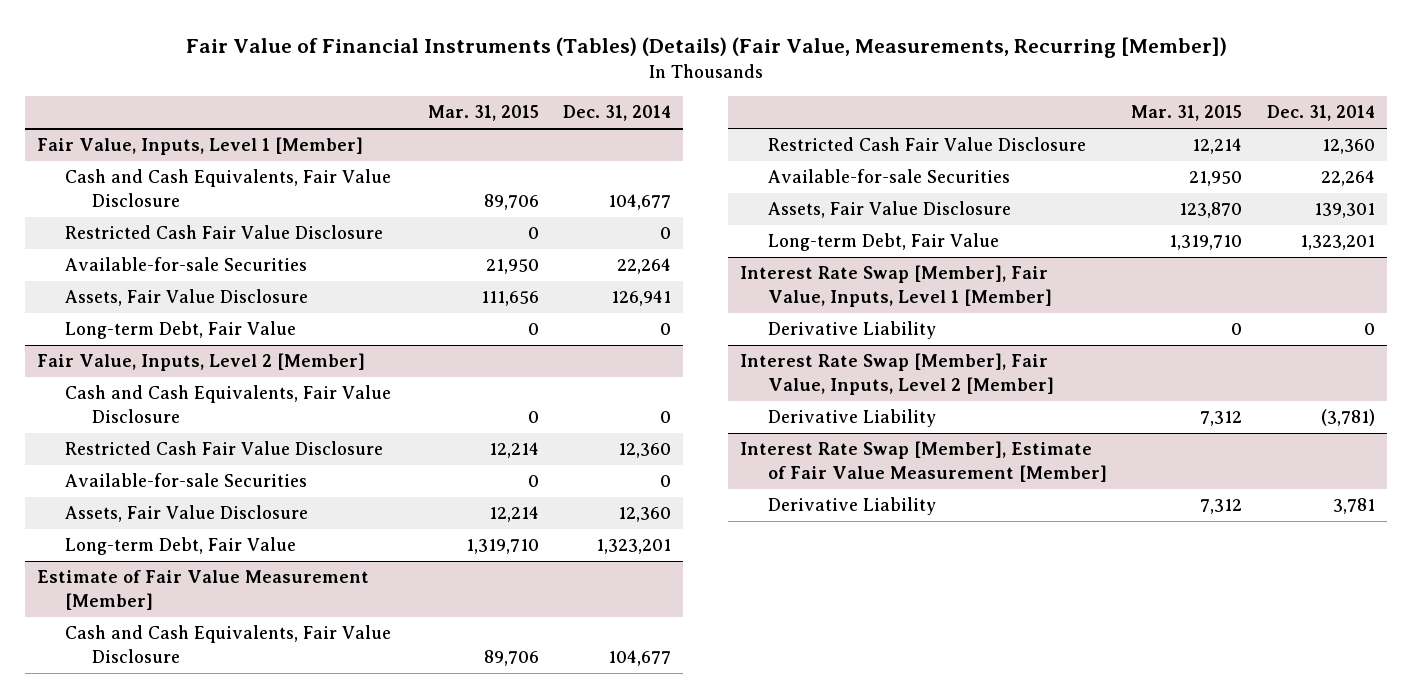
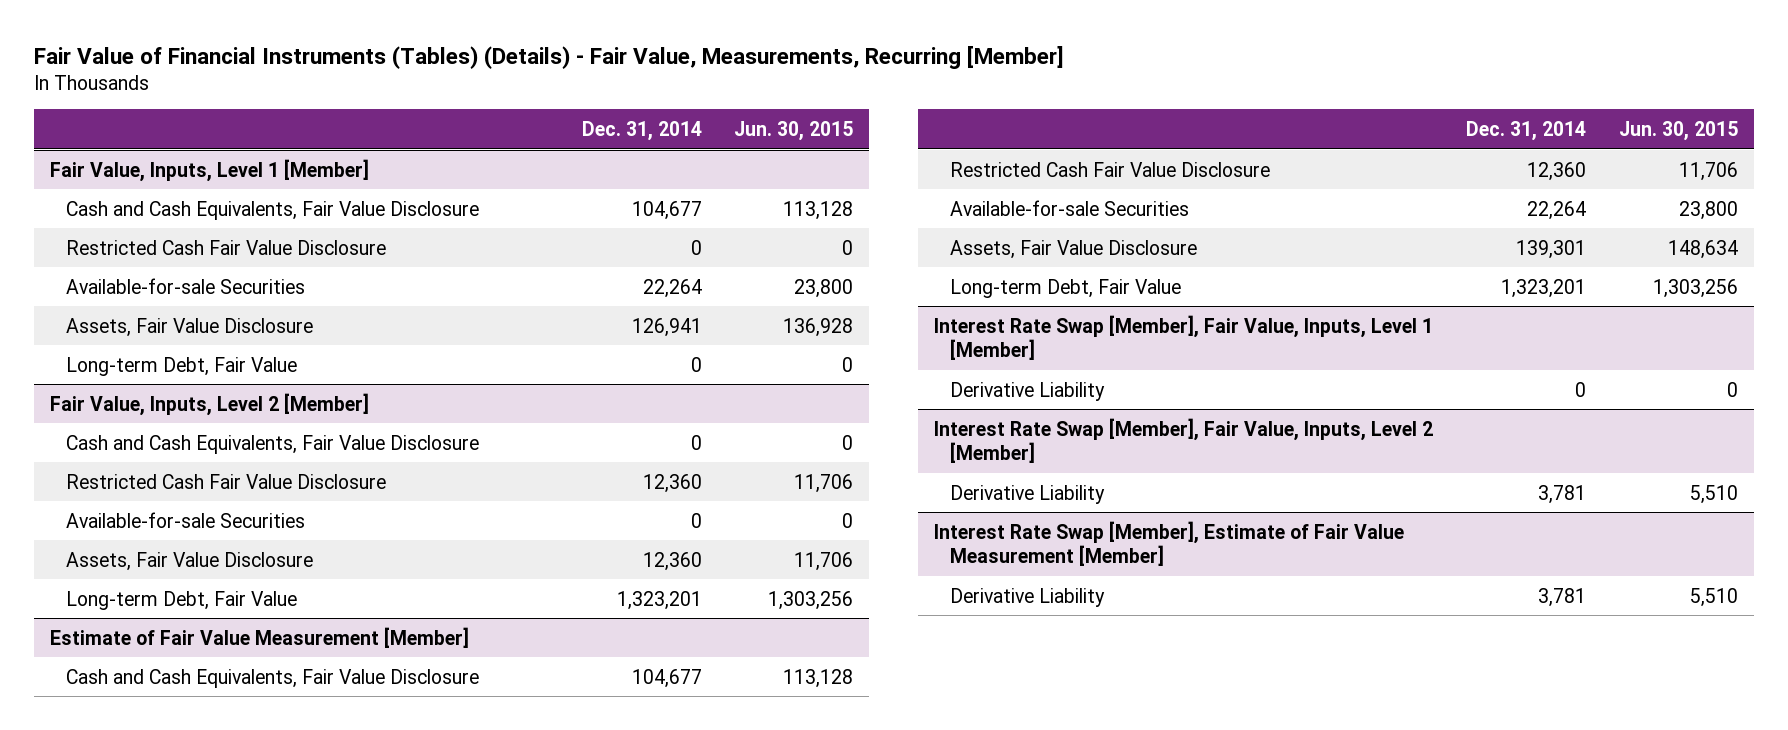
[185,37,1227,59] Fair Value of Financial Instruments (Tables) (Details) (Fair Value, Measurements, Recurring [Member]) -> [33,45,1064,69] Fair Value of Financial Instruments (Tables) (Details) - Fair Value, Measurements, Recurring [Member]
[427,105,539,122] Mar. 31, 2015 -> none
none -> [734,121,854,142] Jun. 30, 2015
[1320,409,1375,427] (3,781) -> [1538,484,1587,504] 3,781

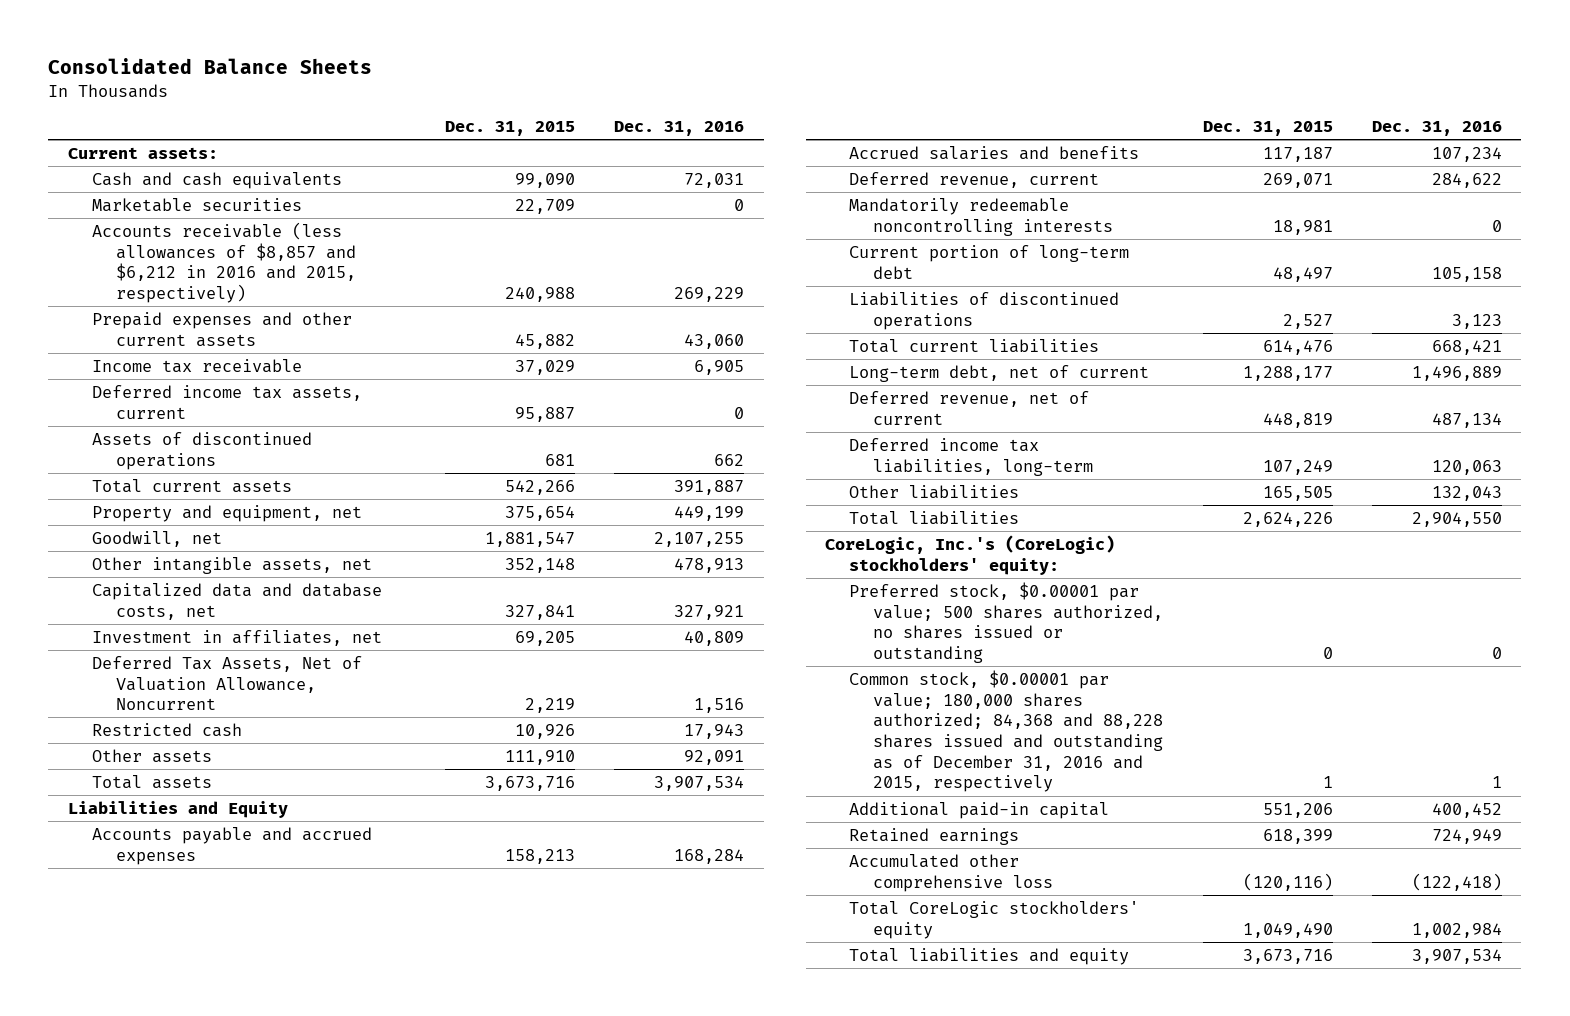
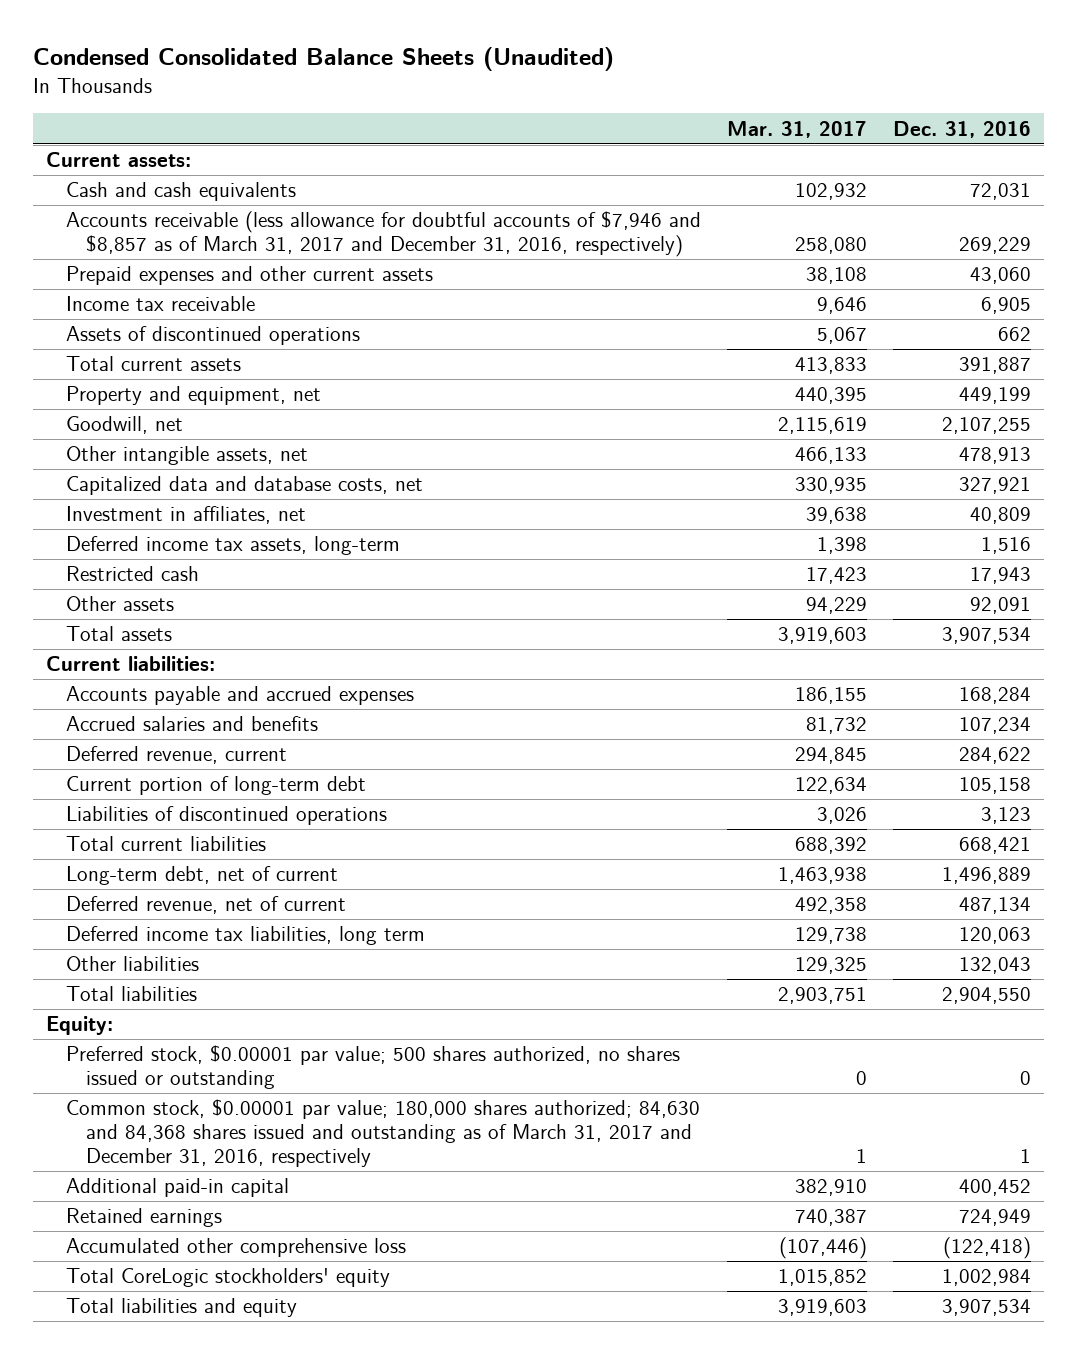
[48,58,373,75] Consolidated Balance Sheets -> [33,47,615,72] Condensed Consolidated Balance Sheets (Unaudited)
[445,120,576,136] Dec. 31, 2015 -> none
none -> [727,120,868,138] Mar. 31, 2017
[91,197,302,212] Marketable securities -> none
[91,221,356,303] Accounts receivable (less allowances of $8,857 and $6,212 in 2016 and 2015, respectively) -> [66,211,702,258] Accounts receivable (less allowance for doubtful accounts of $7,946 and $8,857 as of March 31, 2017 and December 31, 2016, respectively)
[91,384,362,419] Deferred income tax assets, current -> none
[91,655,362,711] Deferred Tax Assets, Net of Valuation Allowance, Noncurrent -> [66,536,401,556] Deferred income tax assets, long-term
[67,800,288,818] Liabilities and Equity -> none
none -> [46,656,216,672] Current liabilities:
[849,197,1114,236] Mandatorily redeemable noncontrolling interests -> none
[849,437,1094,476] Deferred income tax liabilities, long-term -> [66,926,426,946] Deferred income tax liabilities, long term
[825,534,1116,575] CoreLogic, Inc.'s (CoreLogic) stockholders' equity: -> none
none -> [46,1016,114,1036] Equity:
[849,669,1164,793] Common stock, $0.00001 par value; 180,000 shares authorized; 84,368 and 88,228 shares issued and outstanding as of December 31, 2016 and 2015, respectively -> [66,1099,701,1168] Common stock, $0.00001 par value; 180,000 shares authorized; 84,630 and 84,368 shares issued and outstanding as of March 31, 2017 and December 31, 2016, respectively

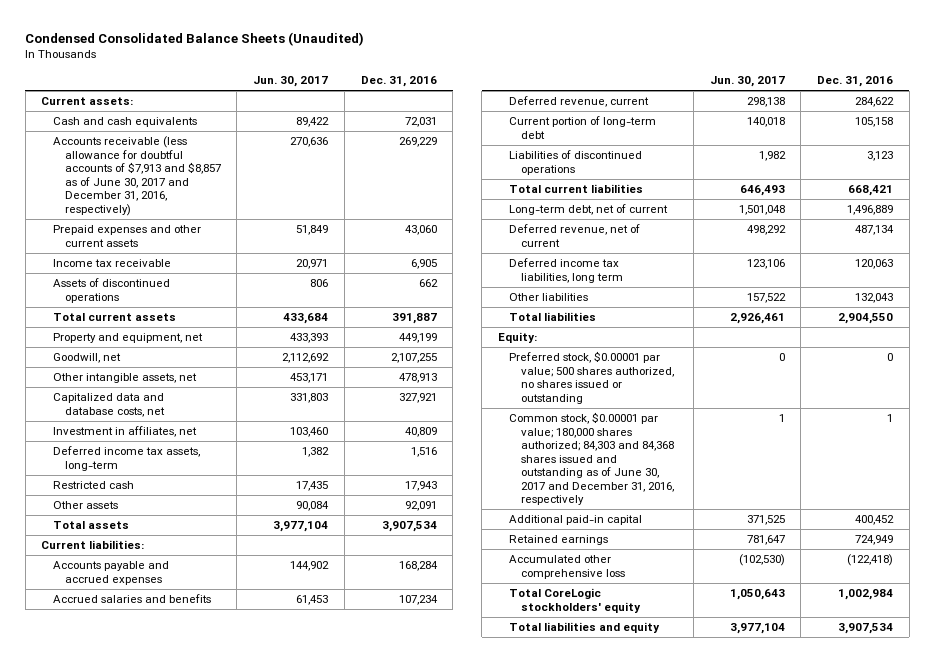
[727,120,868,138] Mar. 31, 2017 -> none
none -> [253,75,329,87] Jun. 30, 2017
[66,211,702,258] Accounts receivable (less allowance for doubtful accounts of $7,946 and $8,857 as of March 31, 2017 and December 31, 2016, respectively) -> [52,136,221,216] Accounts receivable (less allowance for doubtful accounts of $7,913 and $8,857 as of June 30, 2017 and December 31, 2016, respectively)
[66,1099,701,1168] Common stock, $0.00001 par value; 180,000 shares authorized; 84,630 and 84,368 shares issued and outstanding as of March 31, 2017 and December 31, 2016, respectively -> [509,412,675,506] Common stock, $0.00001 par value; 180,000 shares authorized; 84,303 and 84,368 shares issued and outstanding as of June 30, 2017 and December 31, 2016, respectively

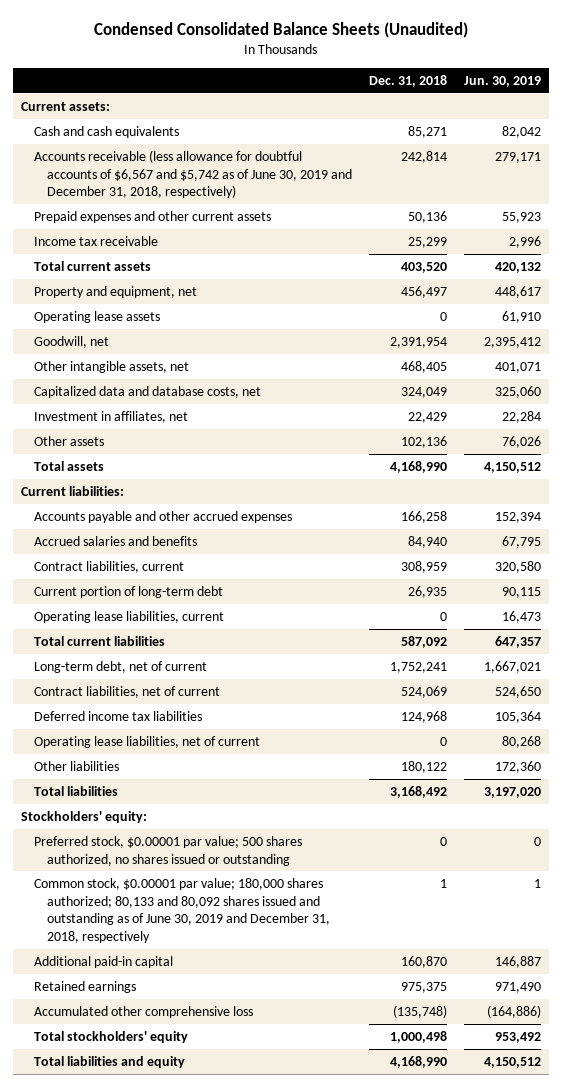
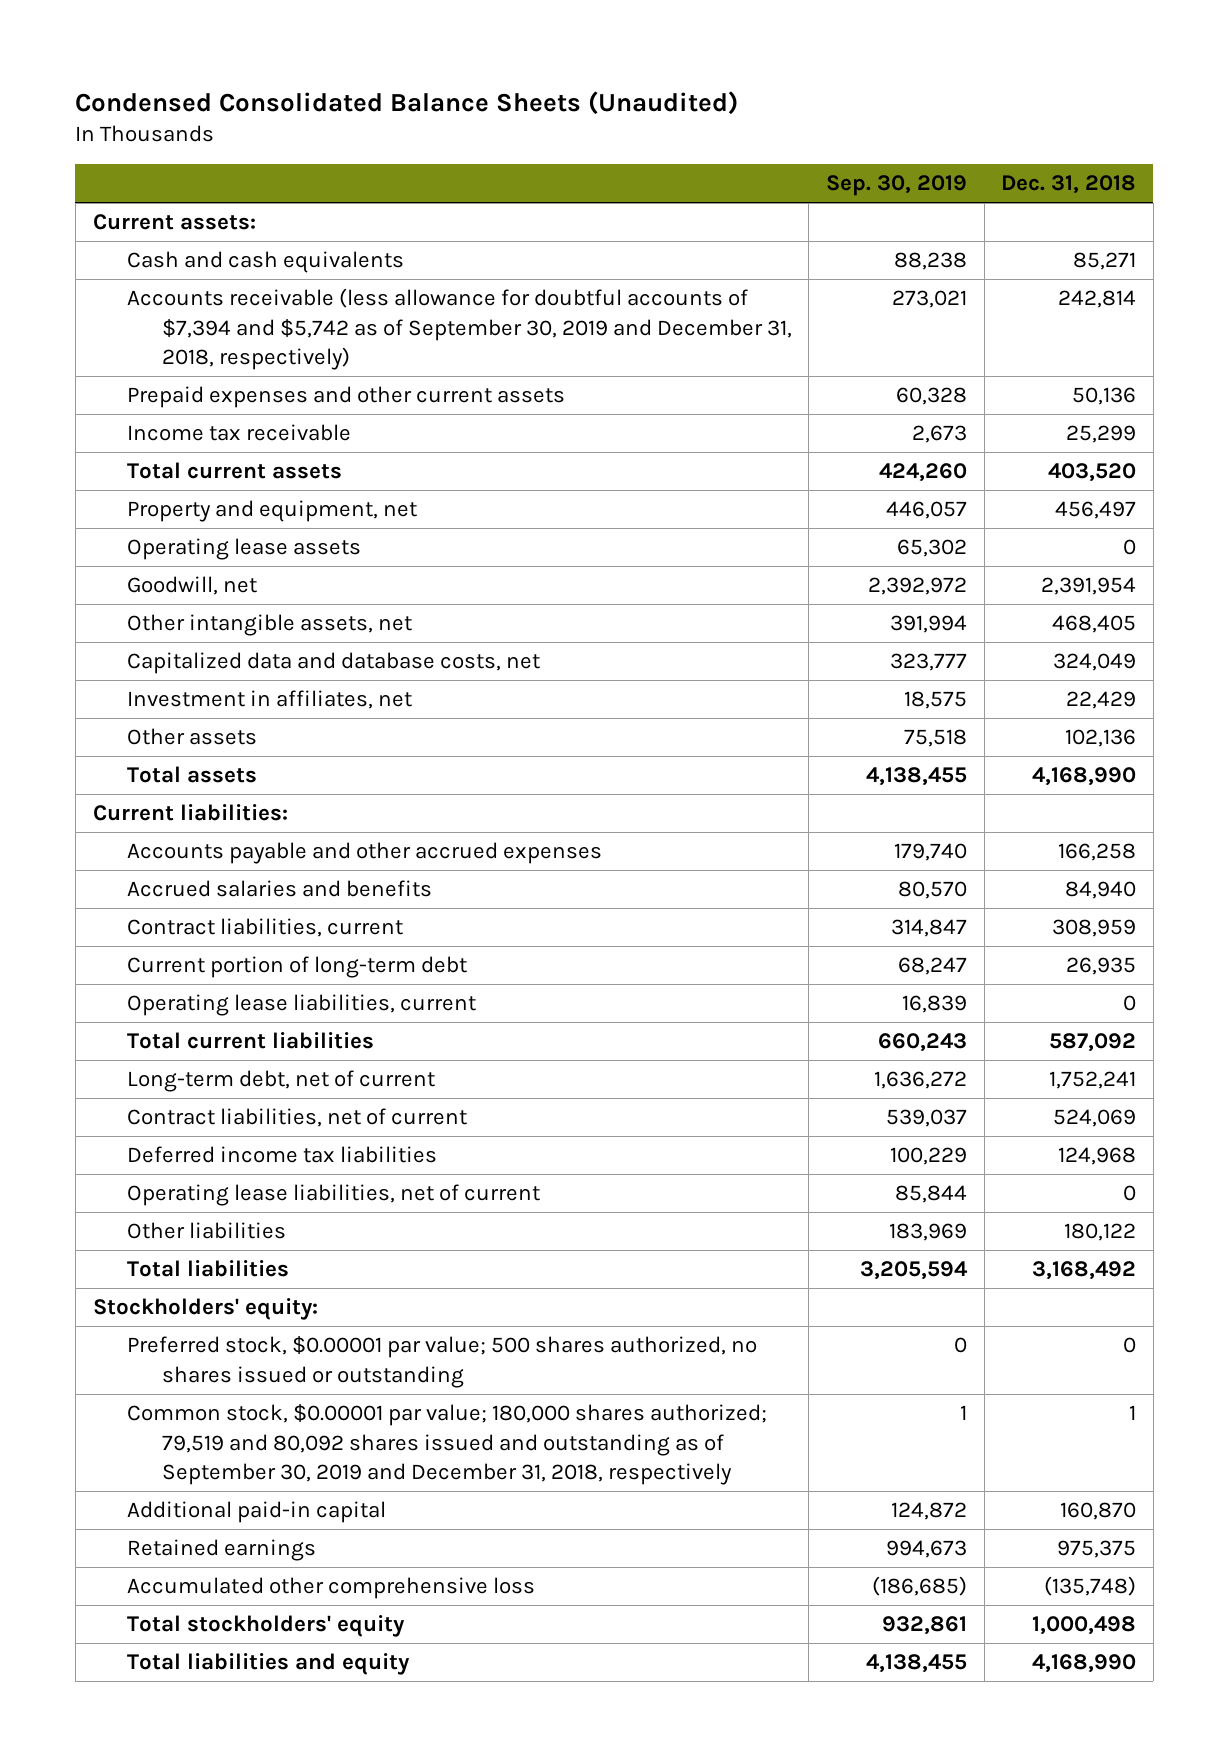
[463,76,541,88] Jun. 30, 2019 -> none
none -> [825,175,967,197] Sep. 30, 2019
[34,149,353,199] Accounts receivable (less allowance for doubtful accounts of $6,567 and $5,742 as of June 30, 2019 and December 31, 2018, respectively) -> [127,288,792,371] Accounts receivable (less allowance for doubtful accounts of $7,394 and $5,742 as of September 30, 2019 and December 31, 2018, respectively)
[34,877,331,944] Common stock, $0.00001 par value; 180,000 shares authorized; 80,133 and 80,092 shares issued and outstanding as of June 30, 2019 and December 31, 2018, respectively -> [127,1404,768,1486] Common stock, $0.00001 par value; 180,000 shares authorized; 79,519 and 80,092 shares issued and outstanding as of September 30, 2019 and December 31, 2018, respectively

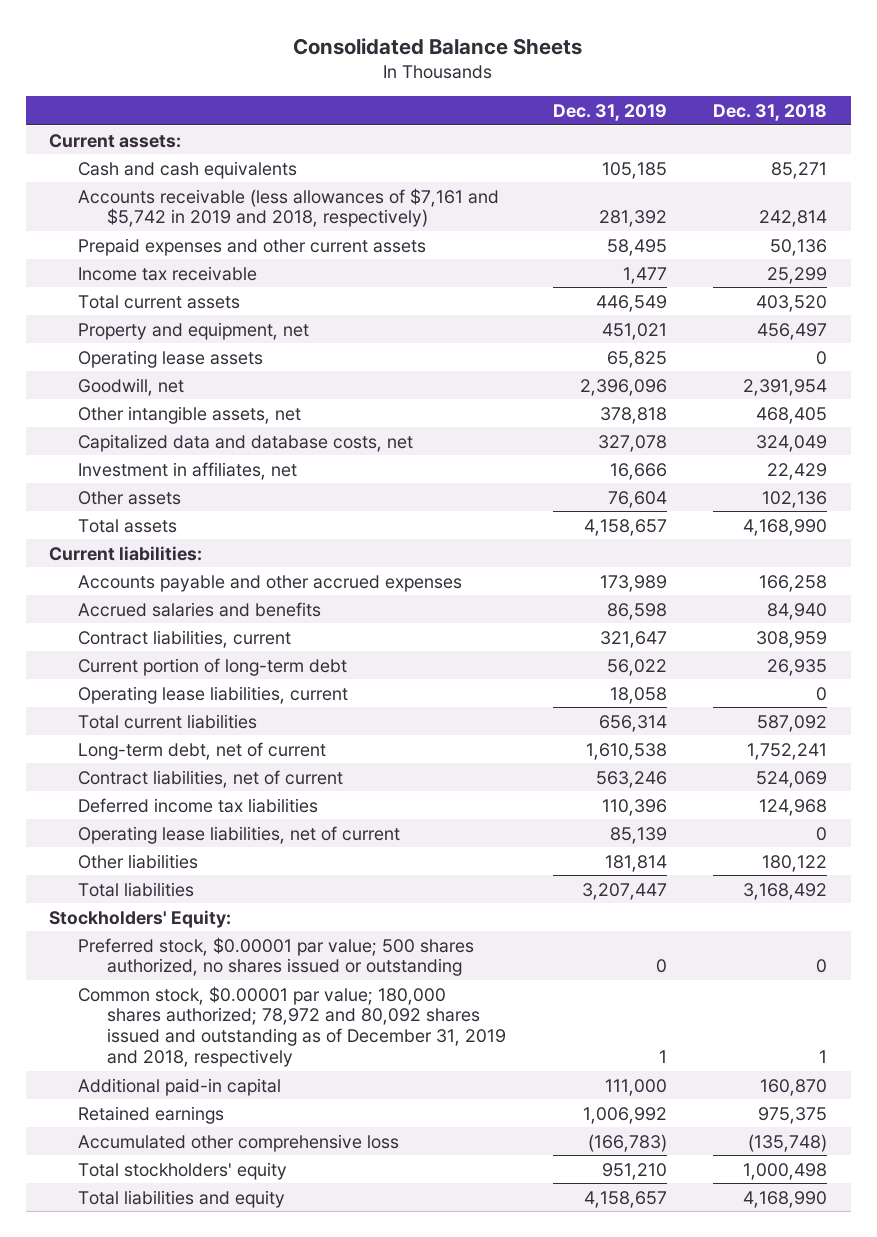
[75,90,739,115] Condensed Consolidated Balance Sheets (Unaudited) -> [293,37,583,55] Consolidated Balance Sheets
[825,175,967,197] Sep. 30, 2019 -> none
none -> [552,104,667,122] Dec. 31, 2019
[127,288,792,371] Accounts receivable (less allowance for doubtful accounts of $7,394 and $5,742 as of September 30, 2019 and December 31, 2018, respectively) -> [78,187,500,228] Accounts receivable (less allowances of $7,161 and $5,742 in 2019 and 2018, respectively)
[92,1298,318,1321] Stockholders' equity: -> [49,909,232,928] Stockholders' Equity:
[127,1404,768,1486] Common stock, $0.00001 par value; 180,000 shares authorized; 79,519 and 80,092 shares issued and outstanding as of September 30, 2019 and December 31, 2018, respectively -> [78,985,506,1068] Common stock, $0.00001 par value; 180,000 shares authorized; 78,972 and 80,092 shares issued and outstanding as of December 31, 2019 and 2018, respectively

